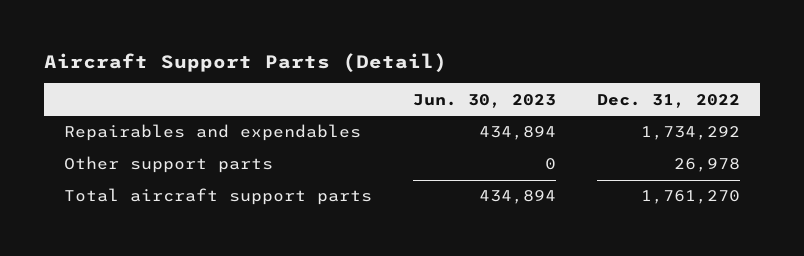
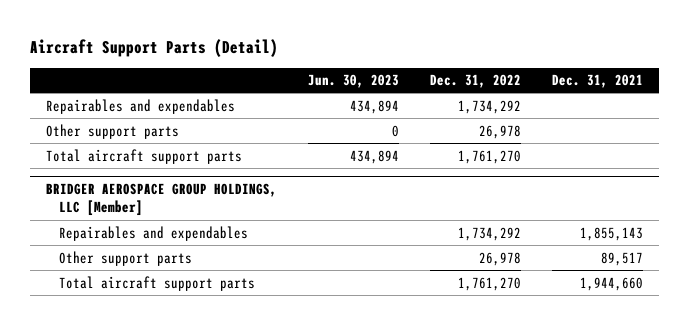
none -> [552,74,644,89] Dec. 31, 2021
none -> [45,183,277,217] BRIDGER AEROSPACE GROUP HOLDINGS, LLC [Member]
none -> [58,225,248,241] Repairables and expendables
none -> [58,250,192,266] Other support parts
none -> [58,275,255,291] Total aircraft support parts

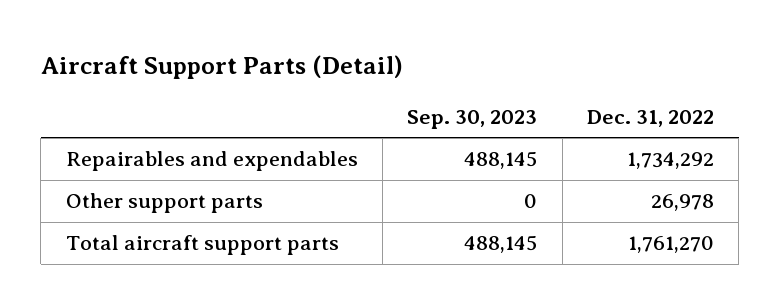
[307,74,399,89] Jun. 30, 2023 -> none
[552,74,644,89] Dec. 31, 2021 -> none
none -> [407,109,538,129] Sep. 30, 2023
[45,183,277,217] BRIDGER AEROSPACE GROUP HOLDINGS, LLC [Member] -> none
[58,225,248,241] Repairables and expendables -> none
[58,250,192,266] Other support parts -> none
[58,275,255,291] Total aircraft support parts -> none

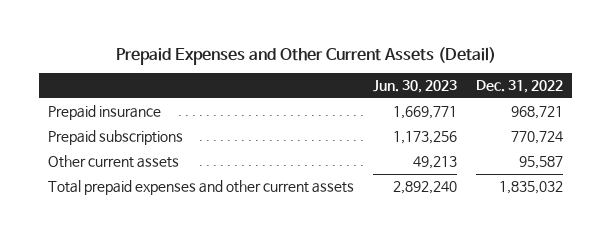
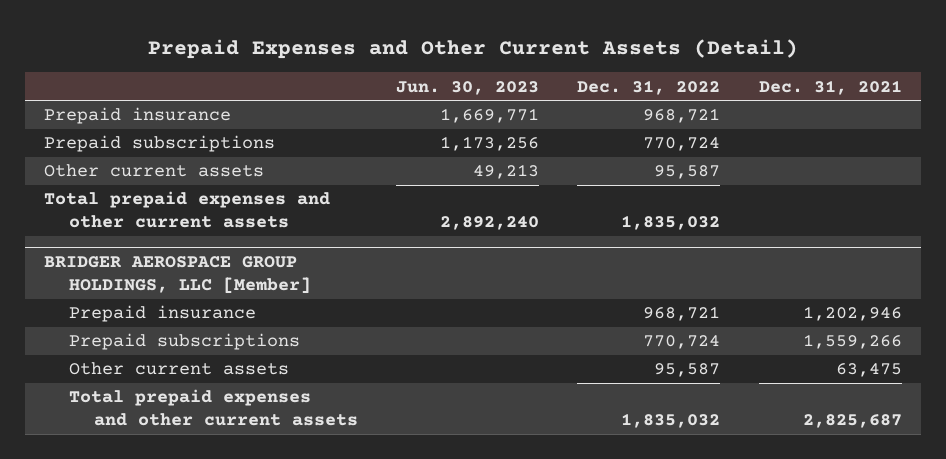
none -> [758,79,902,95] Dec. 31, 2021
none -> [44,255,311,294] BRIDGER AEROSPACE GROUP HOLDINGS, LLC [Member]
none -> [68,305,256,323] Prepaid insurance
none -> [68,333,300,351] Prepaid subscriptions
none -> [68,362,289,376] Other current assets
none -> [68,389,358,427] Total prepaid expenses and other current assets

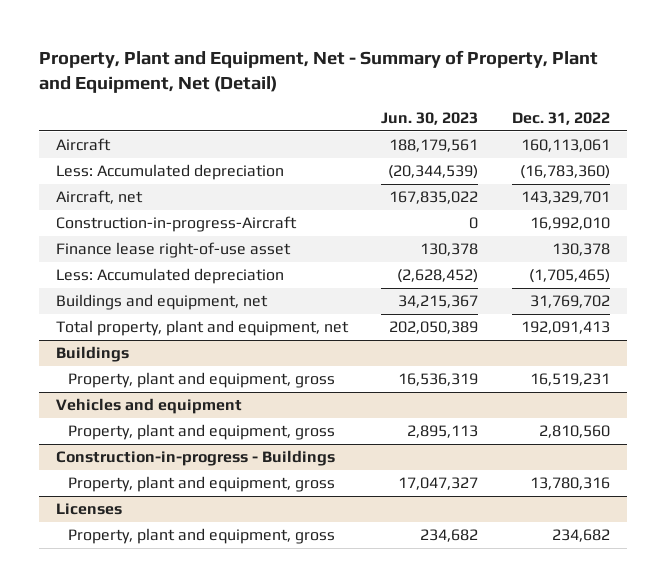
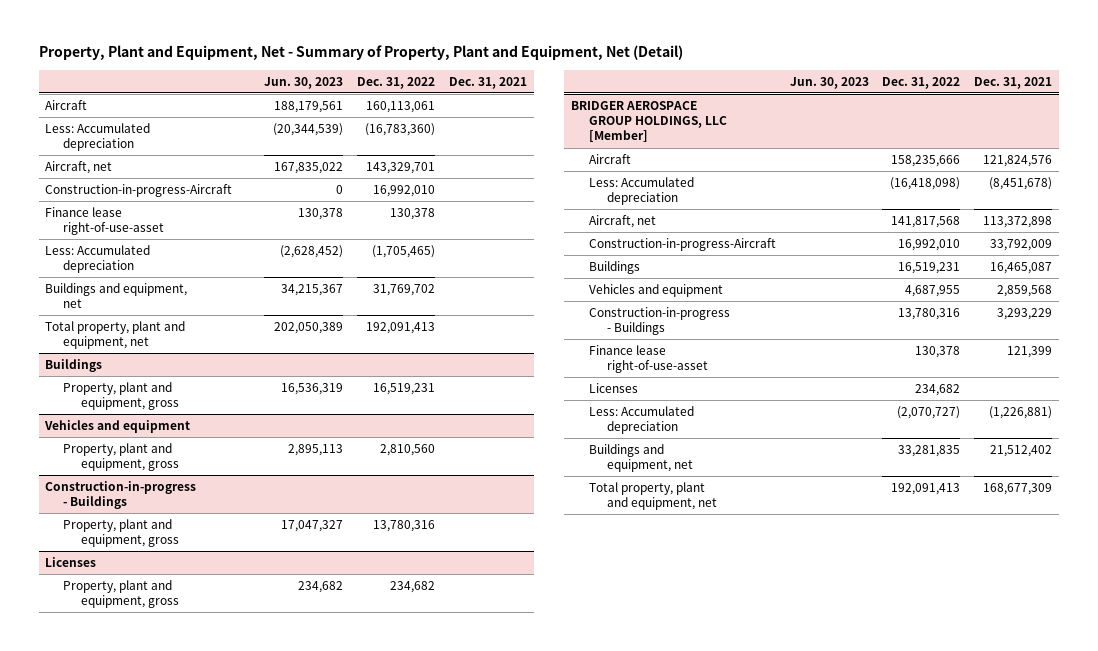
none -> [448,76,527,89] Dec. 31, 2021
[55,242,291,259] Finance lease right-of-use asset -> [45,207,165,236] Finance lease right-of-use-asset
none -> [570,101,727,143] BRIDGER AEROSPACE GROUP HOLDINGS, LLC [Member]
none -> [588,154,631,165] Aircraft
none -> [588,177,694,206] Less: Accumulated depreciation
none -> [588,215,656,229] Aircraft, net
none -> [588,238,776,252] Construction-in-progress-Aircraft
none -> [588,261,640,275] Buildings
none -> [588,284,723,298] Vehicles and equipment
none -> [588,307,730,336] Construction-in-progress - Buildings
none -> [588,345,708,374] Finance lease right-of-use-asset
none -> [588,383,638,394] Licenses
none -> [588,406,694,435] Less: Accumulated depreciation
none -> [588,444,693,473] Buildings and equipment, net
none -> [588,482,717,511] Total property, plant and equipment, net

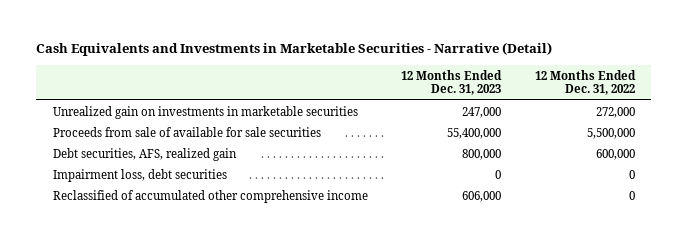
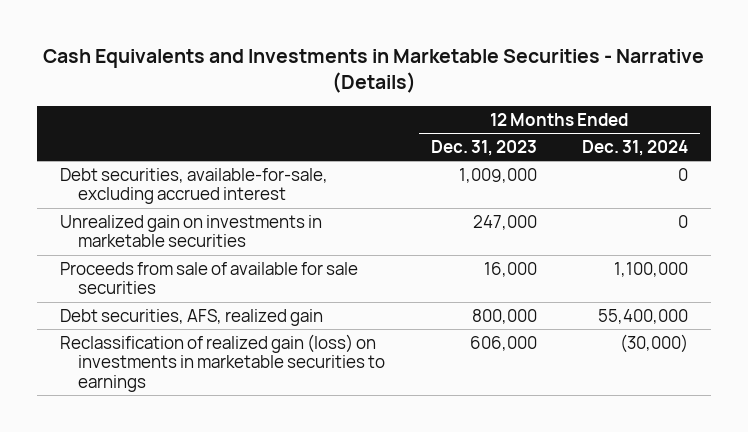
[35,42,552,57] Cash Equivalents and Investments in Marketable Securities - Narrative (Detail) -> [42,48,704,94] Cash Equivalents and Investments in Marketable Securities - Narrative (Details)
[534,69,636,96] 12 Months Ended Dec. 31, 2022 -> none
none -> [582,139,689,156] Dec. 31, 2024
none -> [59,167,328,205] Debt securities, available-for-sale, excluding accrued interest
[447,127,502,139] 55,400,000 -> [483,261,537,277] 16,000
[52,168,227,182] Impairment loss, debt securities -> none
[52,189,368,203] Reclassified of accumulated other comprehensive income -> [59,333,386,392] Reclassification of realized gain (loss) on investments in marketable securities to earnings

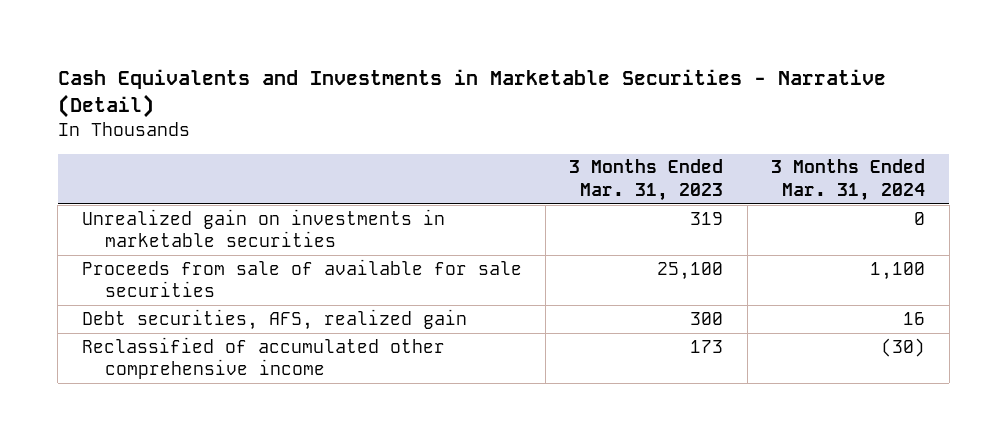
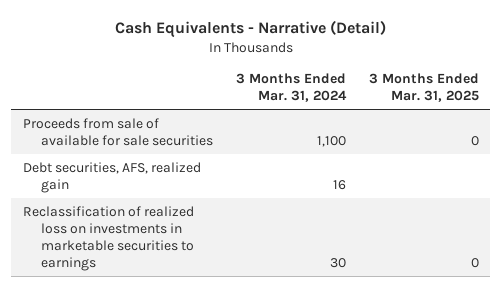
[57,69,886,119] Cash Equivalents and Investments in Marketable Securities - Narrative (Detail) -> [114,19,386,38] Cash Equivalents - Narrative (Detail)
[569,159,724,202] 3 Months Ended Mar. 31, 2023 -> none
none -> [368,73,479,103] 3 Months Ended Mar. 31, 2025
[81,208,445,248] Unrealized gain on investments in marketable securities -> none
[81,336,445,380] Reclassified of accumulated other comprehensive income -> none
none -> [22,205,195,272] Reclassification of realized loss on investments in marketable securities to earnings

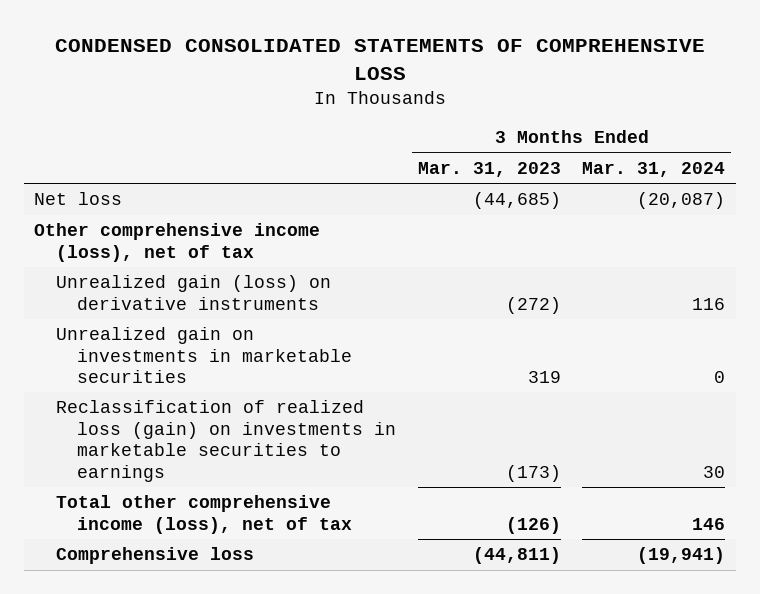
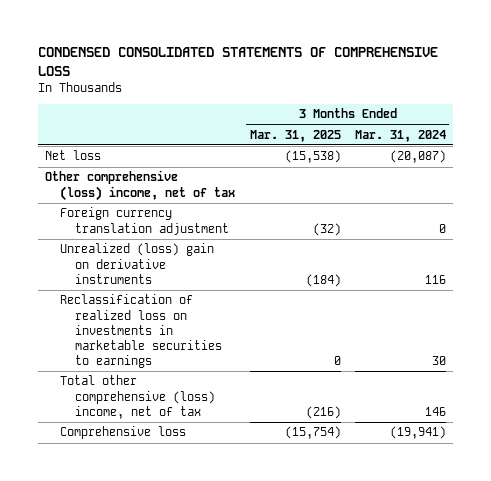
[417,161,561,177] Mar. 31, 2023 -> none
none -> [249,129,341,142] Mar. 31, 2025
[55,327,353,384] Unrealized gain on investments in marketable securities -> none
[34,223,321,262] Other comprehensive income (loss), net of tax -> [45,170,236,201] Other comprehensive (loss) income, net of tax
none -> [60,207,230,235] Foreign currency translation adjustment
[55,275,331,310] Unrealized gain (loss) on derivative instruments -> [60,243,215,284] Unrealized (loss) gain on derivative instruments
[55,400,397,482] Reclassification of realized loss (gain) on investments in marketable securities to earnings -> [60,294,223,369] Reclassification of realized loss on investments in marketable securities to earnings
[55,495,353,534] Total other comprehensive income (loss), net of tax -> [60,375,216,419] Total other comprehensive (loss) income, net of tax

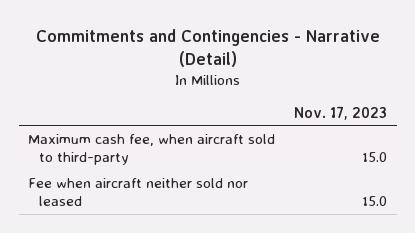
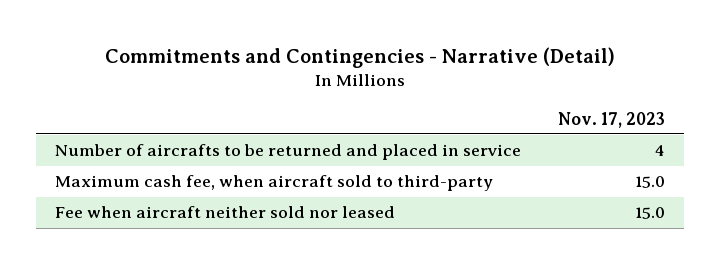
none -> [54,144,521,161] Number of aircrafts to be returned and placed in service

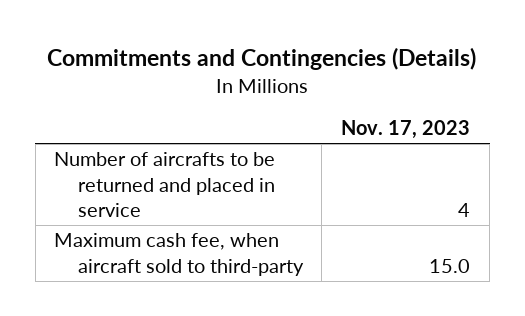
[104,46,615,68] Commitments and Contingencies - Narrative (Detail) -> [47,47,477,71] Commitments and Contingencies (Details)
[54,206,395,219] Fee when aircraft neither sold nor leased -> none

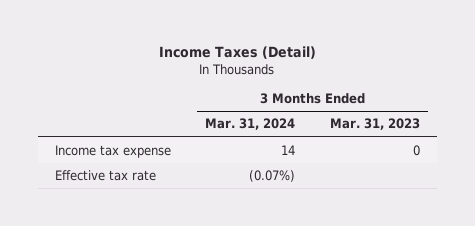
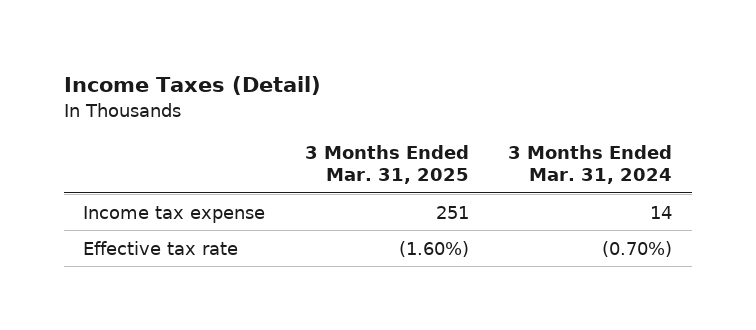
[329,118,420,131] Mar. 31, 2023 -> none
none -> [304,145,469,185] 3 Months Ended Mar. 31, 2025
[249,170,296,183] (0.07%) -> [602,240,673,257] (0.70%)

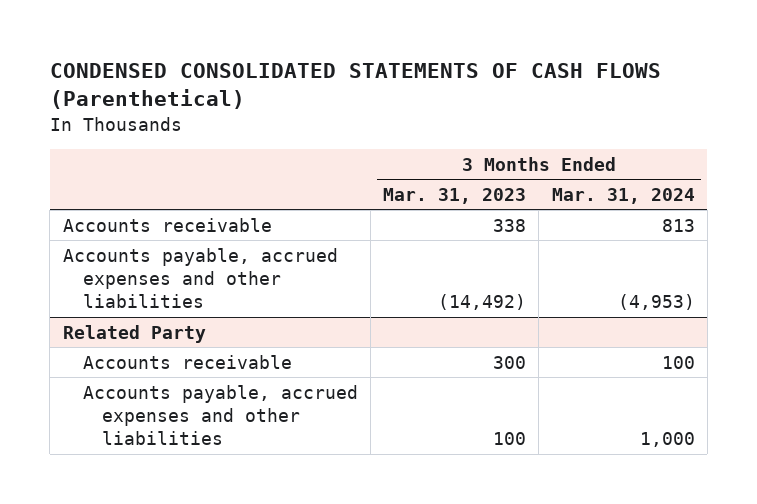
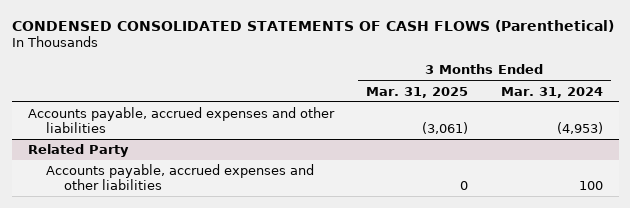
[383,187,527,204] Mar. 31, 2023 -> none
none -> [366,86,469,98] Mar. 31, 2025
[62,217,272,232] Accounts receivable -> none
[82,354,292,369] Accounts receivable -> none
[639,432,695,448] 1,000 -> [578,181,603,191] 100

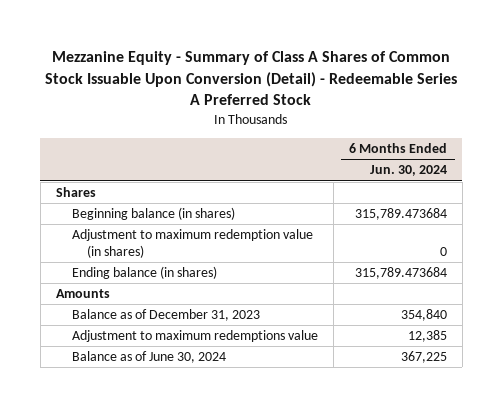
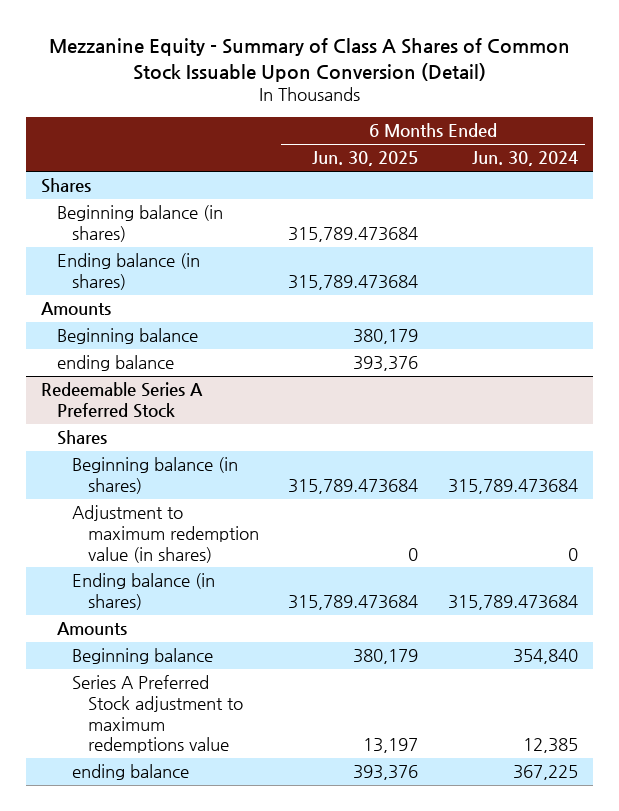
[45,50,458,106] Mezzanine Equity - Summary of Class A Shares of Common Stock Issuable Upon Conversion (Detail) - Redeemable Series A Preferred Stock -> [48,38,570,82] Mezzanine Equity - Summary of Class A Shares of Common Stock Issuable Upon Conversion (Detail)
none -> [312,151,419,167] Jun. 30, 2025
none -> [56,205,223,243] Beginning balance (in shares)
none -> [56,253,200,291] Ending balance (in shares)
none -> [41,302,112,316] Amounts
none -> [56,328,198,345] Beginning balance
none -> [56,355,174,372] ending balance
none -> [41,382,204,419] Redeemable Series A Preferred Stock
none -> [56,430,107,446] Shares
[71,309,260,322] Balance as of December 31, 2023 -> [72,648,214,665] Beginning balance
[71,330,318,343] Adjustment to maximum redemptions value -> [72,675,243,754] Series A Preferred Stock adjustment to maximum redemptions value
[71,351,226,364] Balance as of June 30, 2024 -> [72,764,190,781] ending balance

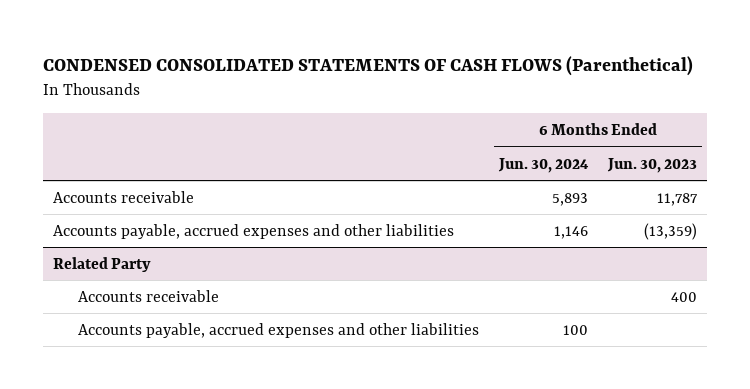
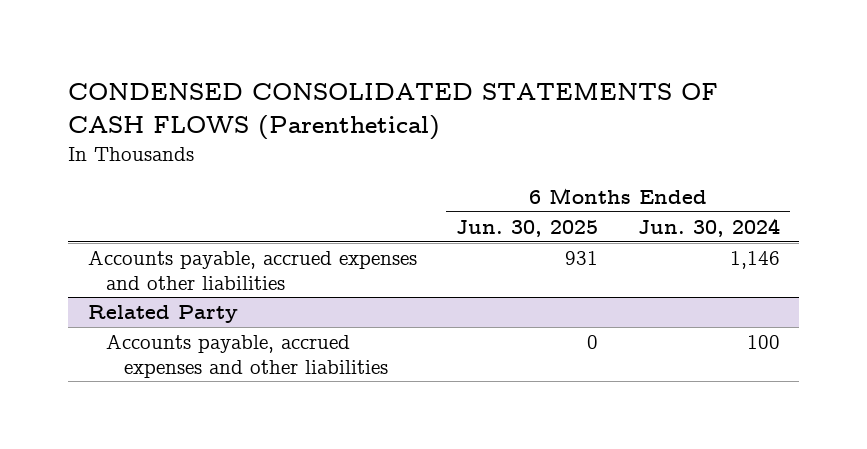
[606,157,697,173] Jun. 30, 2023 -> none
none -> [456,220,599,238] Jun. 30, 2025
[52,190,194,203] Accounts receivable -> none
[77,289,219,302] Accounts receivable -> none

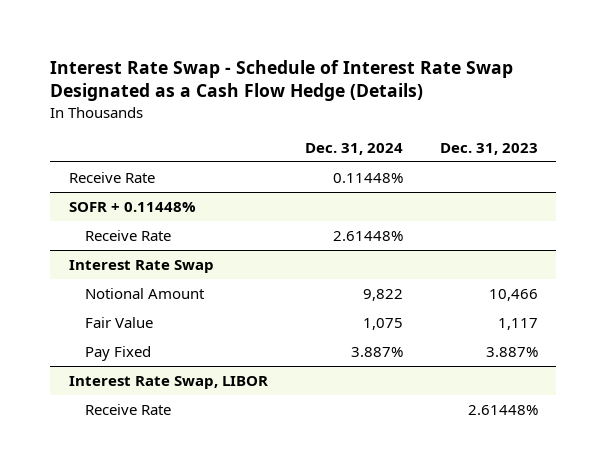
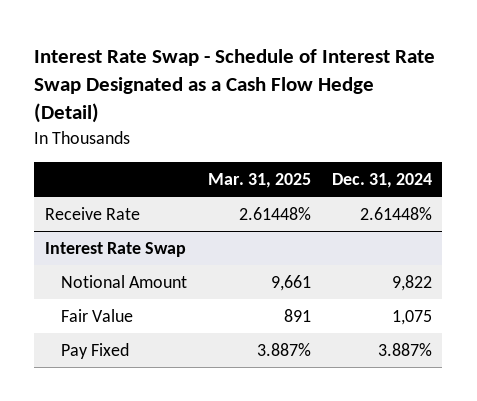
[50,59,514,102] Interest Rate Swap - Schedule of Interest Rate Swap Designated as a Cash Flow Hedge (Details) -> [34,48,436,124] Interest Rate Swap - Schedule of Interest Rate Swap Designated as a Cash Flow Hedge (Detail)
[439,142,538,155] Dec. 31, 2023 -> none
none -> [208,173,312,189] Mar. 31, 2025
[68,171,155,183] Receive Rate -> none
[68,201,196,212] SOFR + 0.11448% -> none
[68,375,268,389] Interest Rate Swap, LIBOR -> none
[84,403,171,415] Receive Rate -> none

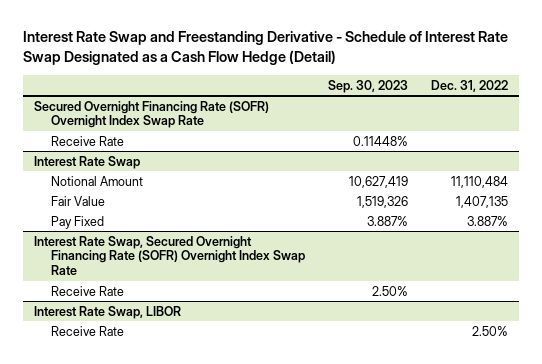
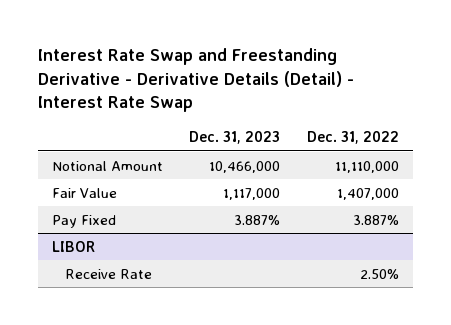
[22,31,508,66] Interest Rate Swap and Freestanding Derivative - Schedule of Interest Rate Swap Designated as a Cash Flow Hedge (Detail) -> [38,48,355,113] Interest Rate Swap and Freestanding Derivative - Derivative Details (Detail) - Interest Rate Swap
[327,79,408,93] Sep. 30, 2023 -> none
none -> [189,131,281,145] Dec. 31, 2023
[34,100,270,129] Secured Overnight Financing Rate (SOFR) Overnight Index Swap Rate -> none
[51,135,125,146] Receive Rate -> none
[34,155,141,169] Interest Rate Swap -> none
[450,175,508,188] 11,110,484 -> [335,160,400,173] 11,110,000
[455,195,508,208] 1,407,135 -> [337,187,400,200] 1,407,000
[34,235,306,276] Interest Rate Swap, Secured Overnight Financing Rate (SOFR) Overnight Index Swap Rate -> none
[51,285,125,296] Receive Rate -> none
[34,305,182,319] Interest Rate Swap, LIBOR -> none
none -> [51,240,95,252] LIBOR

